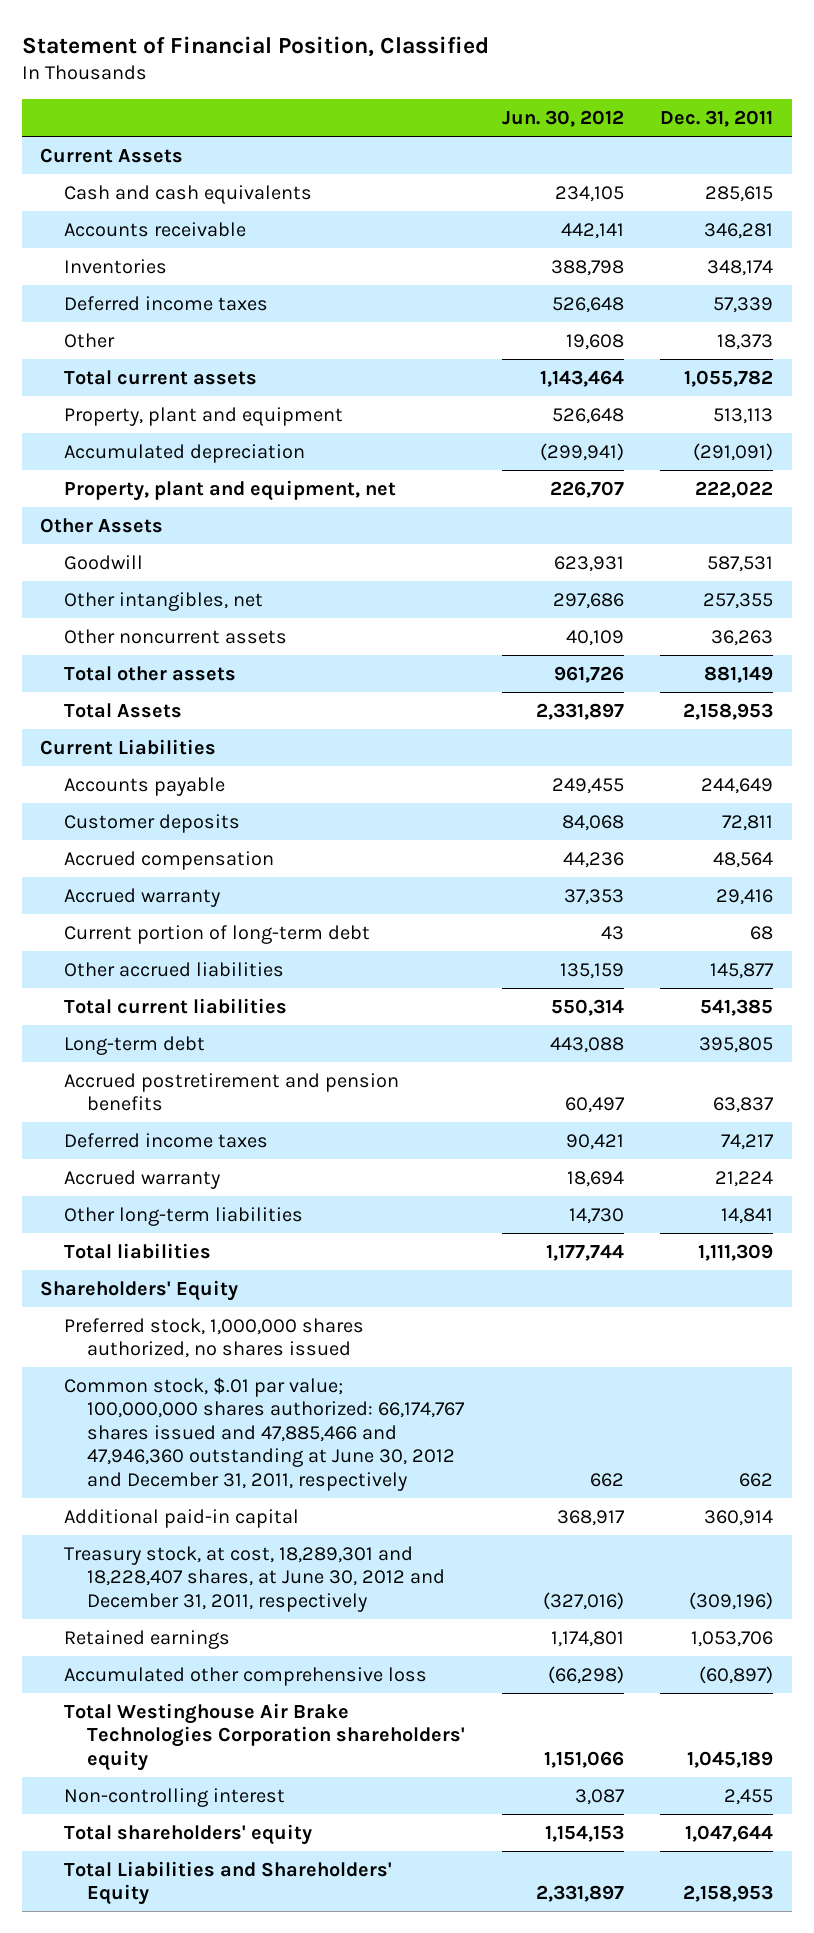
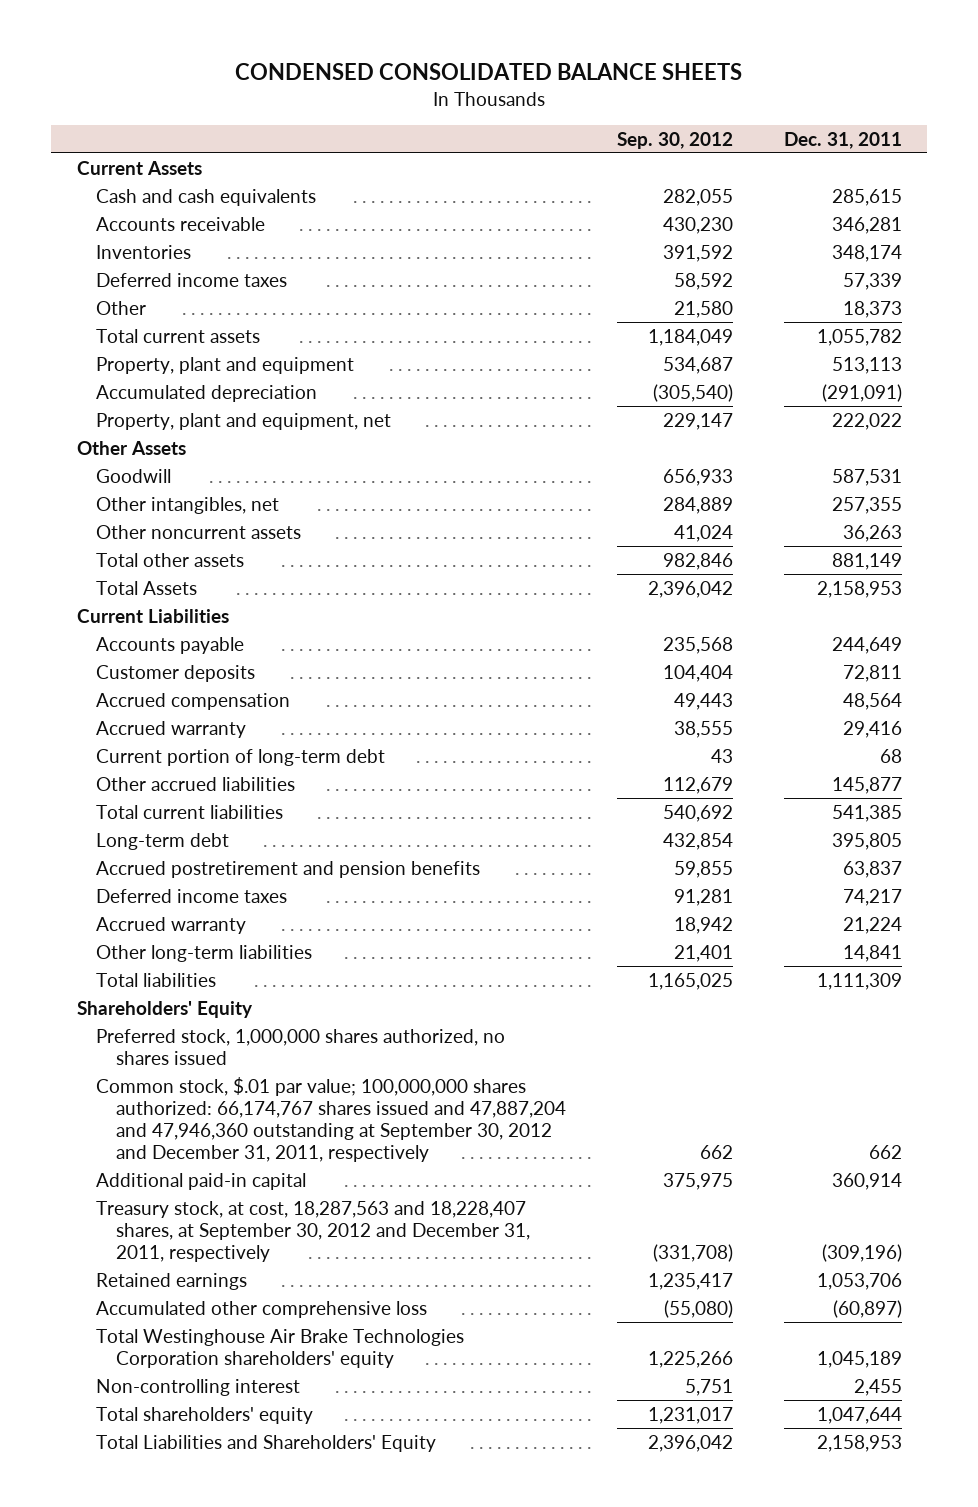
[21,35,489,57] Statement of Financial Position, Classified -> [235,63,743,81] CONDENSED CONSOLIDATED BALANCE SHEETS
[501,109,624,127] Jun. 30, 2012 -> none
none -> [616,131,733,149] Sep. 30, 2012
[63,1376,465,1491] Common stock, $.01 par value; 100,000,000 shares authorized: 66,174,767 shares issued and 47,885,466 and 47,946,360 outstanding at June 30, 2012 and December 31, 2011, respectively -> [96,1076,566,1163] Common stock, $.01 par value; 100,000,000 shares authorized: 66,174,767 shares issued and 47,887,204 and 47,946,360 outstanding at September 30, 2012 and December 31, 2011, respectively
[63,1545,445,1612] Treasury stock, at cost, 18,289,301 and 18,228,407 shares, at June 30, 2012 and December 31, 2011, respectively -> [96,1200,530,1262] Treasury stock, at cost, 18,287,563 and 18,228,407 shares, at September 30, 2012 and December 31, 2011, respectively

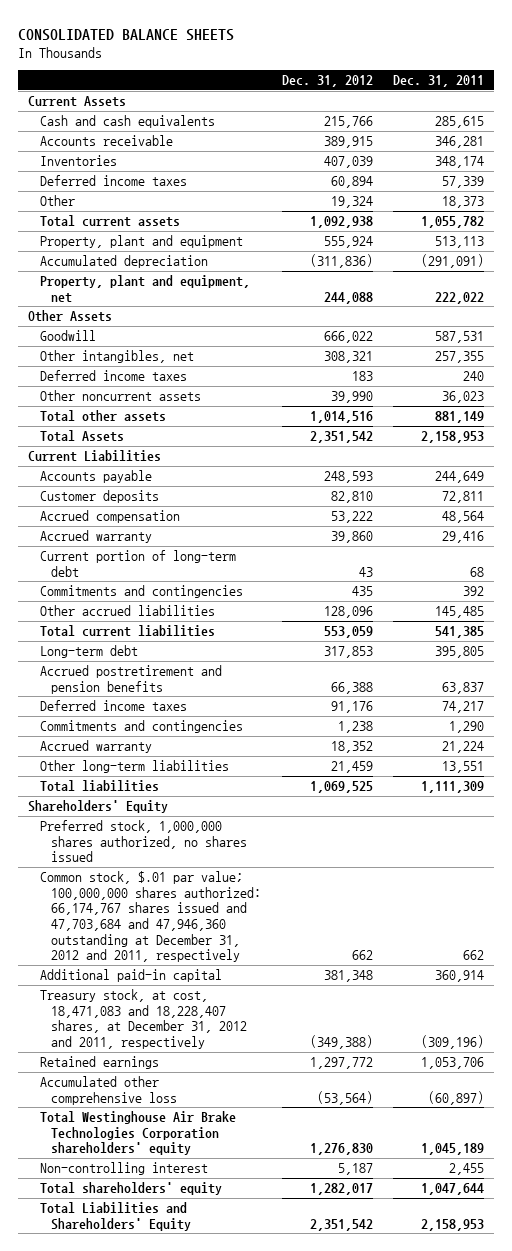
[235,63,743,81] CONDENSED CONSOLIDATED BALANCE SHEETS -> [17,28,234,41] CONSOLIDATED BALANCE SHEETS
[616,131,733,149] Sep. 30, 2012 -> none
none -> [281,75,373,88] Dec. 31, 2012
none -> [39,370,187,382] Deferred income taxes
[842,524,902,542] 36,263 -> [442,391,485,404] 36,023
none -> [39,585,243,599] Commitments and contingencies
[831,776,902,794] 145,877 -> [435,606,485,619] 145,485
none -> [39,720,243,734] Commitments and contingencies
[842,944,902,962] 14,841 -> [442,761,485,774] 13,551
[96,1076,566,1163] Common stock, $.01 par value; 100,000,000 shares authorized: 66,174,767 shares issued and 47,887,204 and 47,946,360 outstanding at September 30, 2012 and December 31, 2011, respectively -> [39,871,262,963] Common stock, $.01 par value; 100,000,000 shares authorized: 66,174,767 shares issued and 47,703,684 and 47,946,360 outstanding at December 31, 2012 and 2011, respectively
[96,1200,530,1262] Treasury stock, at cost, 18,287,563 and 18,228,407 shares, at September 30, 2012 and December 31, 2011, respectively -> [39,989,248,1050] Treasury stock, at cost, 18,471,083 and 18,228,407 shares, at December 31, 2012 and 2011, respectively

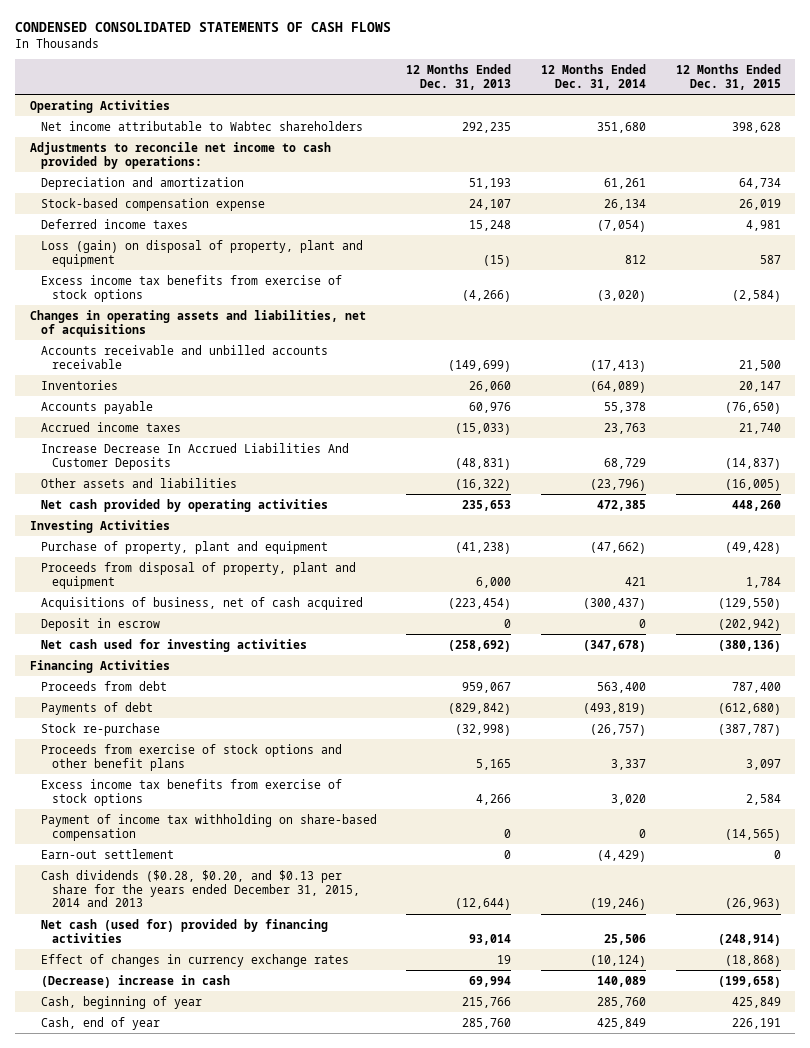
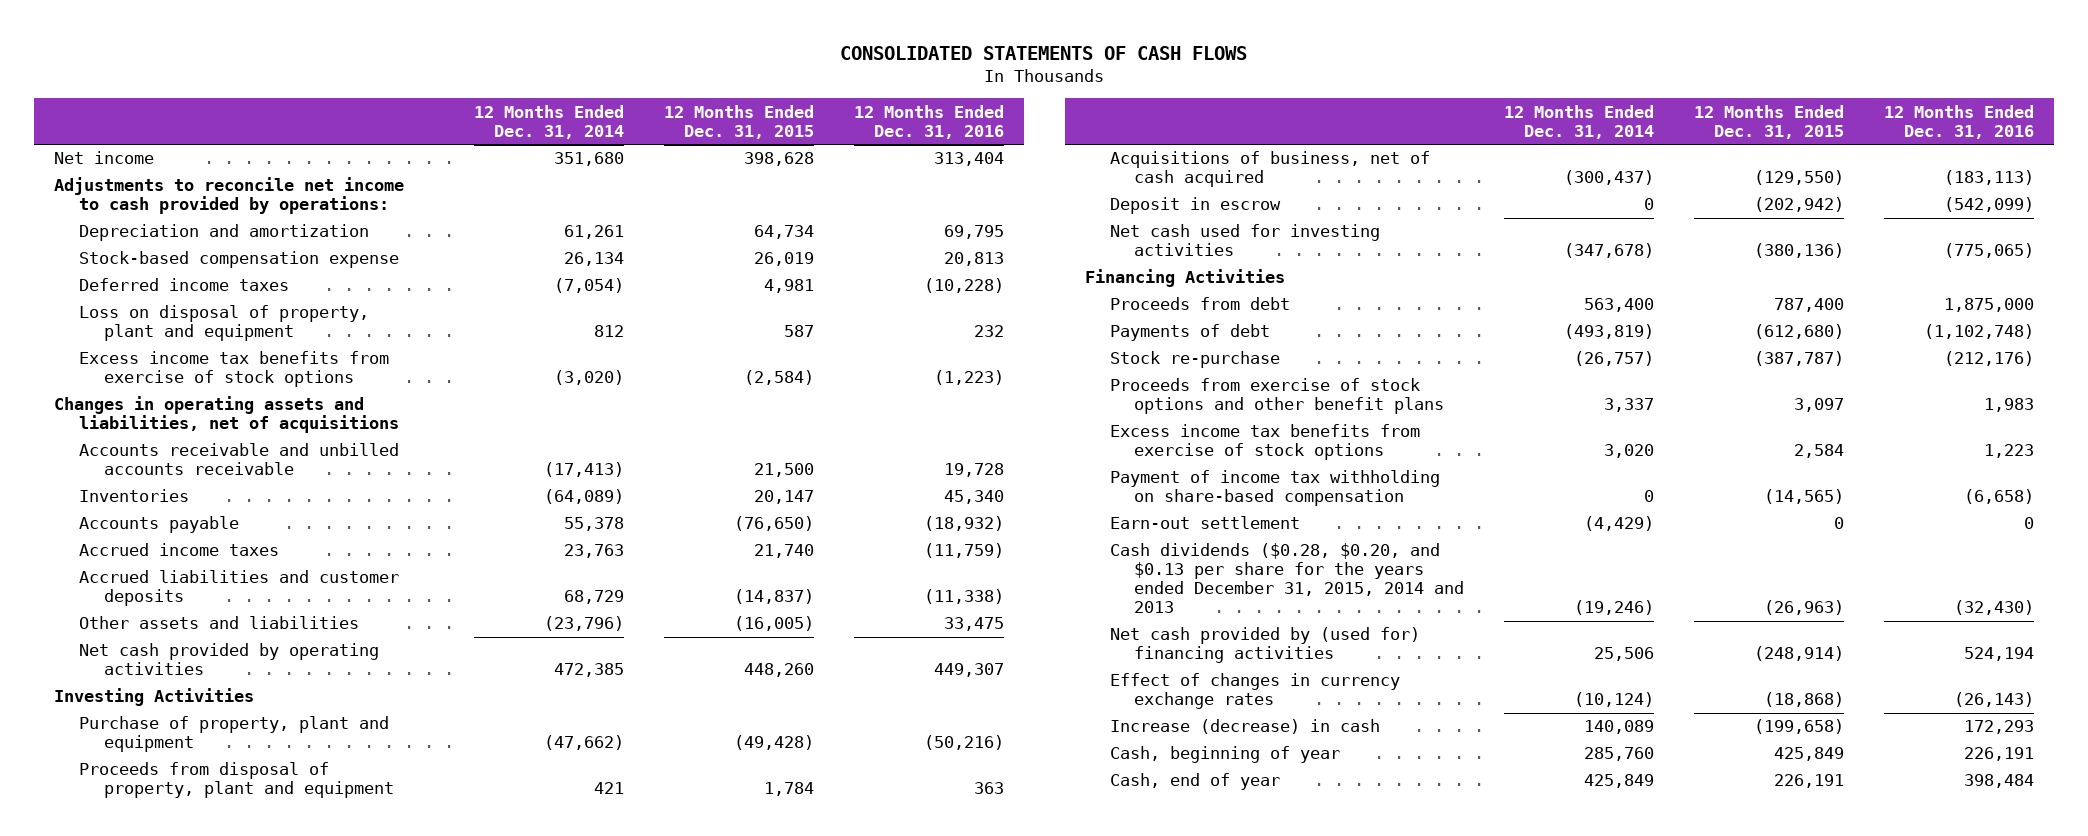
[14,22,391,33] CONDENSED CONSOLIDATED STATEMENTS OF CASH FLOWS -> [840,45,1248,60] CONSOLIDATED STATEMENTS OF CASH FLOWS
[406,63,512,90] 12 Months Ended Dec. 31, 2013 -> none
none -> [853,104,1004,139] 12 Months Ended Dec. 31, 2016
[29,99,170,113] Operating Activities -> none
[40,120,363,131] Net income attributable to Wabtec shareholders -> [54,151,155,165] Net income
[40,239,363,267] Loss (gain) on disposal of property, plant and equipment -> [79,305,370,342] Loss on disposal of property, plant and equipment
[40,442,349,470] Increase Decrease In Accrued Liabilities And Customer Deposits -> [79,570,400,607] Accrued liabilities and customer deposits
[40,918,328,943] Net cash (used for) provided by financing activities -> [1109,627,1420,664] Net cash provided by (used for) financing activities
[40,974,230,988] (Decrease) increase in cash -> [1109,719,1380,735] Increase (decrease) in cash

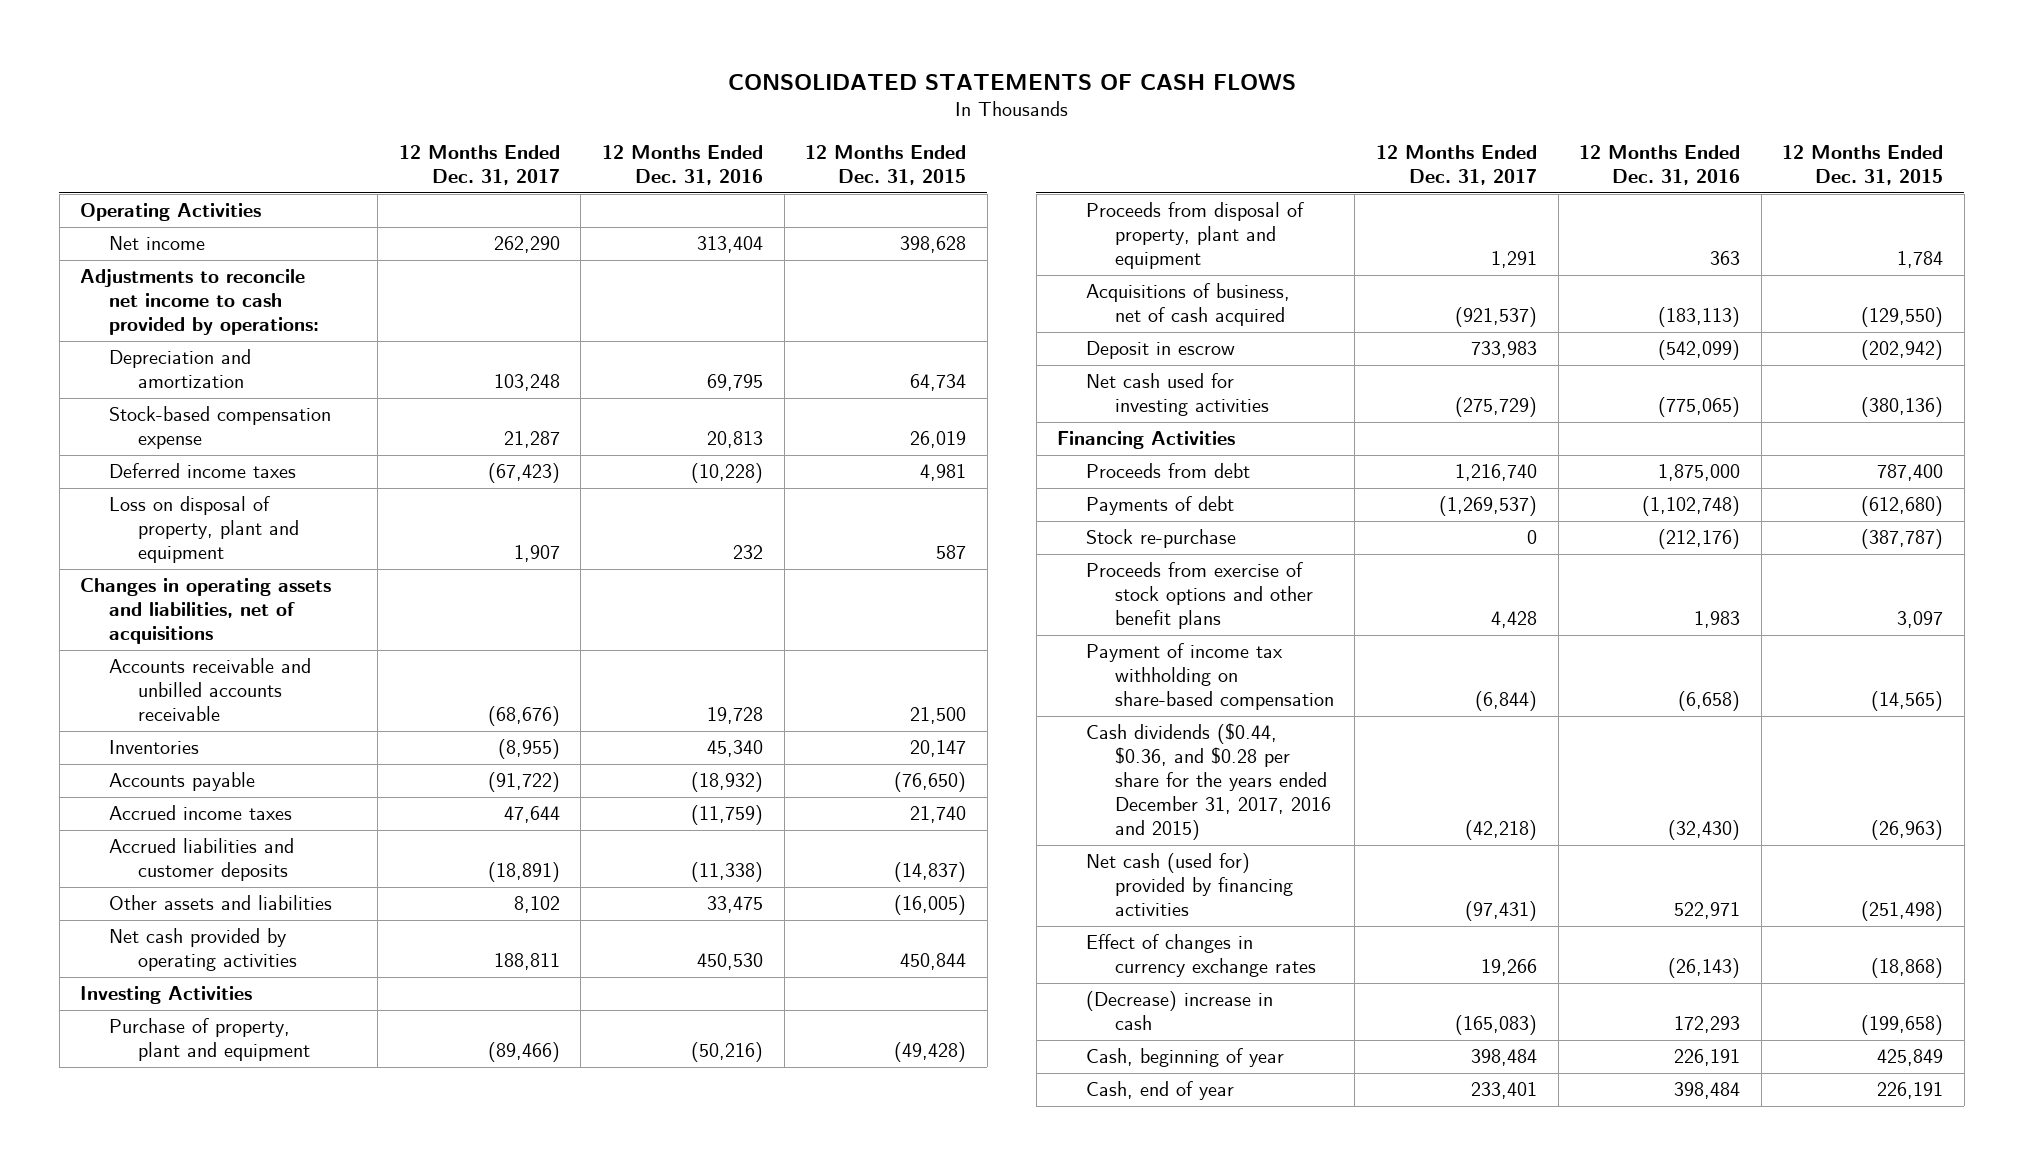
[473,104,624,139] 12 Months Ended Dec. 31, 2014 -> none
none -> [398,144,560,185] 12 Months Ended Dec. 31, 2017
none -> [80,203,262,222] Operating Activities
[79,351,390,388] Excess income tax benefits from exercise of stock options -> none
[743,663,814,678] 448,260 -> [900,953,967,971] 450,844
[933,663,1004,678] 449,307 -> [697,953,764,971] 450,530
[1109,424,1420,461] Excess income tax benefits from exercise of stock options -> none
[1109,516,1300,530] Earn-out settlement -> none
[1109,543,1465,614] Cash dividends ($0.28, $0.20, and $0.13 per share for the years ended December 31, 2015, 2014 and 2013 -> [1086,723,1331,841] Cash dividends ($0.44, $0.36, and $0.28 per share for the years ended December 31, 2017, 2016 and 2015)
[1109,627,1420,664] Net cash provided by (used for) financing activities -> [1086,853,1293,917] Net cash (used for) provided by financing activities
[1754,646,1845,662] (248,914) -> [1861,901,1944,922] (251,498)
[1964,647,2035,662] 524,194 -> [1674,902,1741,920] 522,971
[1109,719,1380,735] Increase (decrease) in cash -> [1086,991,1274,1031] (Decrease) increase in cash

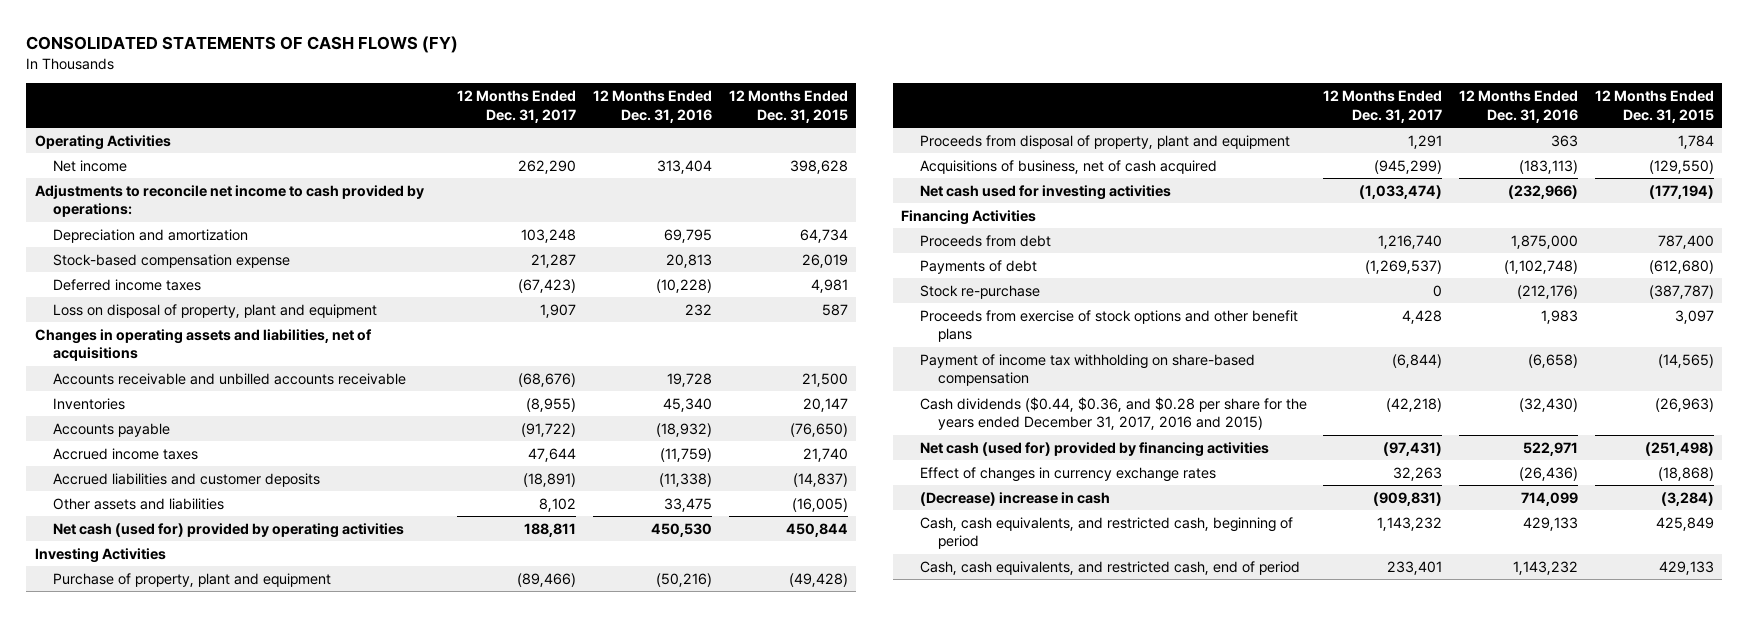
[727,73,1296,90] CONSOLIDATED STATEMENTS OF CASH FLOWS -> [26,36,459,54] CONSOLIDATED STATEMENTS OF CASH FLOWS (FY)
[108,928,297,972] Net cash provided by operating activities -> [53,522,405,538] Net cash (used for) provided by operating activities
[1086,341,1236,360] Deposit in escrow -> none
[1454,307,1537,328] (921,537) -> [1374,159,1443,174] (945,299)
[1454,397,1537,418] (275,729) -> [1359,184,1443,199] (1,033,474)
[1658,397,1741,418] (775,065) -> [1508,184,1579,199] (232,966)
[1861,397,1944,418] (380,136) -> [1648,184,1714,199] (177,194)
[1086,1048,1285,1068] Cash, beginning of year -> none
[1086,1081,1235,1101] Cash, end of year -> none
[1480,959,1537,977] 19,266 -> [1393,466,1443,481] 32,263
[1668,958,1741,979] (26,143) -> [1519,466,1579,481] (26,436)
[1454,1015,1537,1036] (165,083) -> [1373,491,1443,506] (909,831)
[1674,1016,1741,1034] 172,293 -> [1521,491,1579,506] 714,099
[1861,1015,1944,1036] (199,658) -> [1660,491,1714,506] (3,284)
none -> [919,516,1293,550] Cash, cash equivalents, and restricted cash, beginning of period
none -> [919,560,1300,575] Cash, cash equivalents, and restricted cash, end of period

